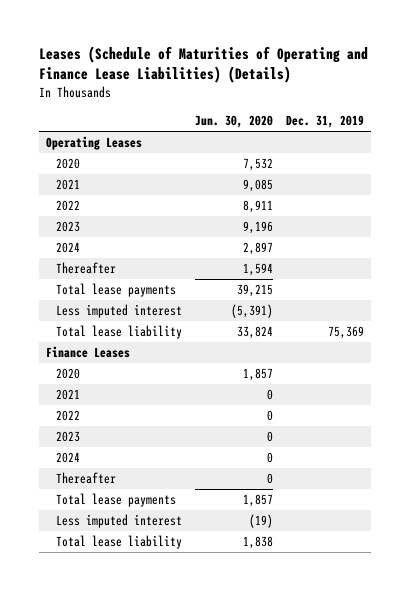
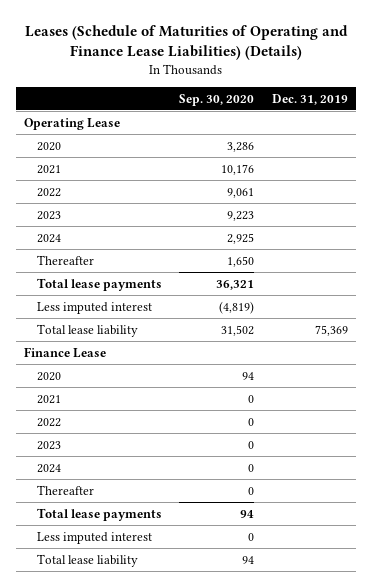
[195,115,274,129] Jun. 30, 2020 -> none
none -> [179,93,255,106] Sep. 30, 2020
[45,136,142,151] Operating Leases -> [24,117,121,130] Operating Lease
[45,346,130,359] Finance Leases -> [24,346,107,358] Finance Lease

